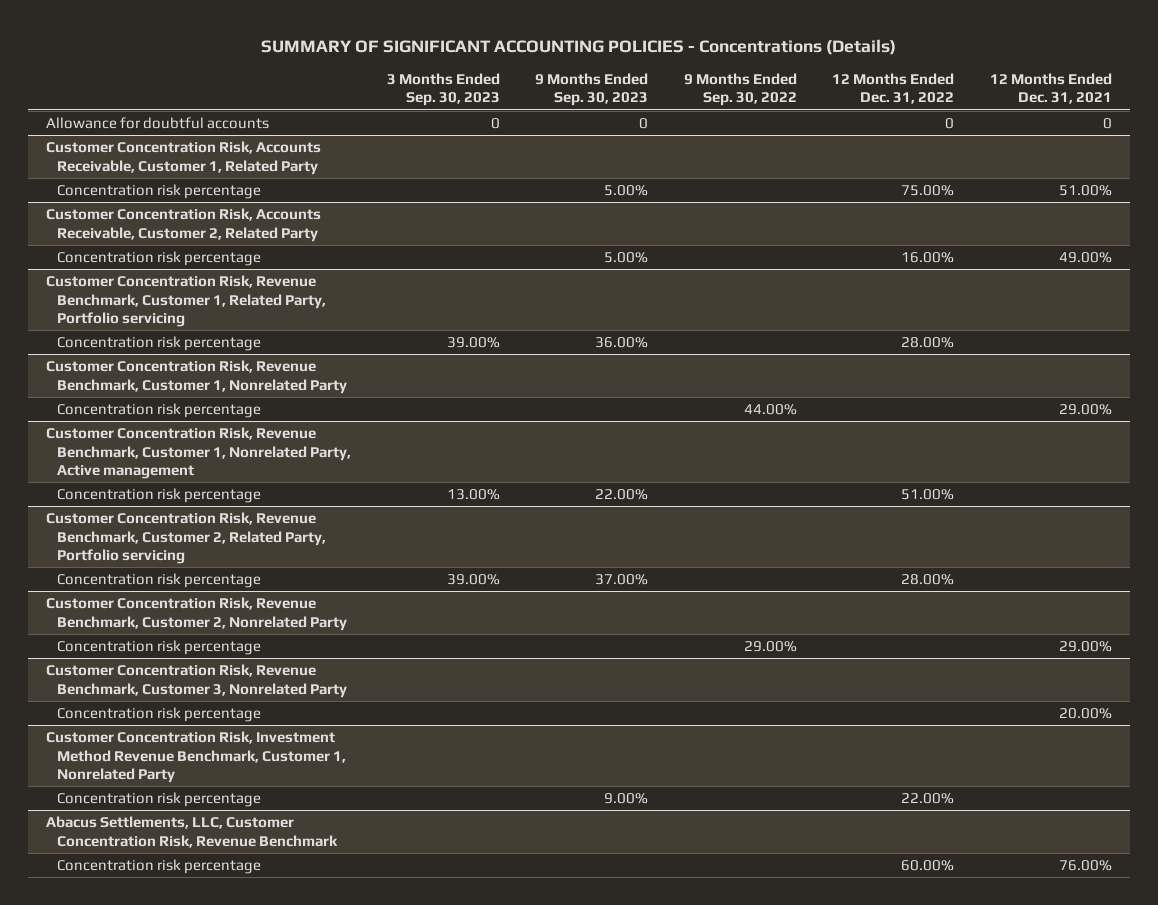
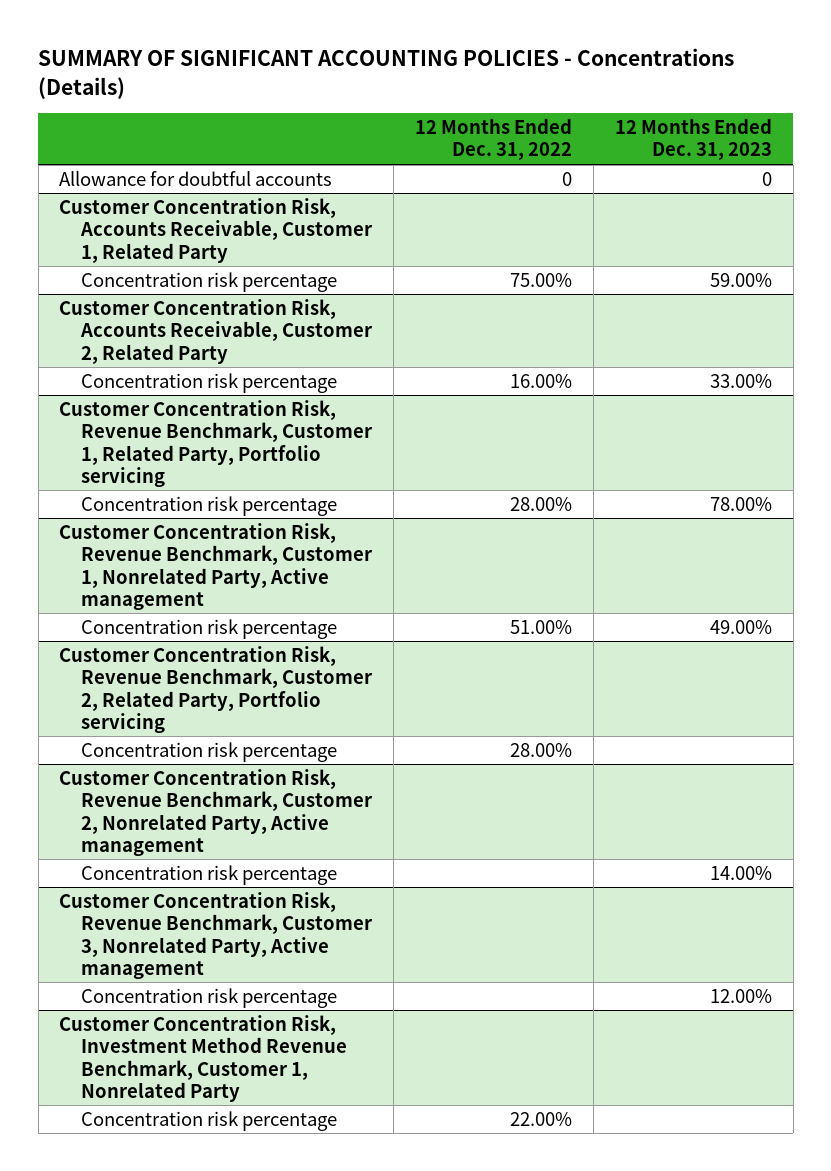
[386,72,500,107] 3 Months Ended Sep. 30, 2023 -> none
[535,72,649,107] 9 Months Ended Sep. 30, 2023 -> none
[683,72,797,107] 9 Months Ended Sep. 30, 2022 -> none
[990,72,1113,105] 12 Months Ended Dec. 31, 2021 -> none
none -> [614,118,772,161] 12 Months Ended Dec. 31, 2023
[46,359,347,394] Customer Concentration Risk, Revenue Benchmark, Customer 1, Nonrelated Party -> none
[56,402,261,418] Concentration risk percentage -> none
[46,596,347,631] Customer Concentration Risk, Revenue Benchmark, Customer 2, Nonrelated Party -> [59,768,373,856] Customer Concentration Risk, Revenue Benchmark, Customer 2, Nonrelated Party, Active management
[46,663,347,698] Customer Concentration Risk, Revenue Benchmark, Customer 3, Nonrelated Party -> [59,891,373,979] Customer Concentration Risk, Revenue Benchmark, Customer 3, Nonrelated Party, Active management
[46,815,338,848] Abacus Settlements, LLC, Customer Concentration Risk, Revenue Benchmark -> none
[56,858,261,874] Concentration risk percentage -> none

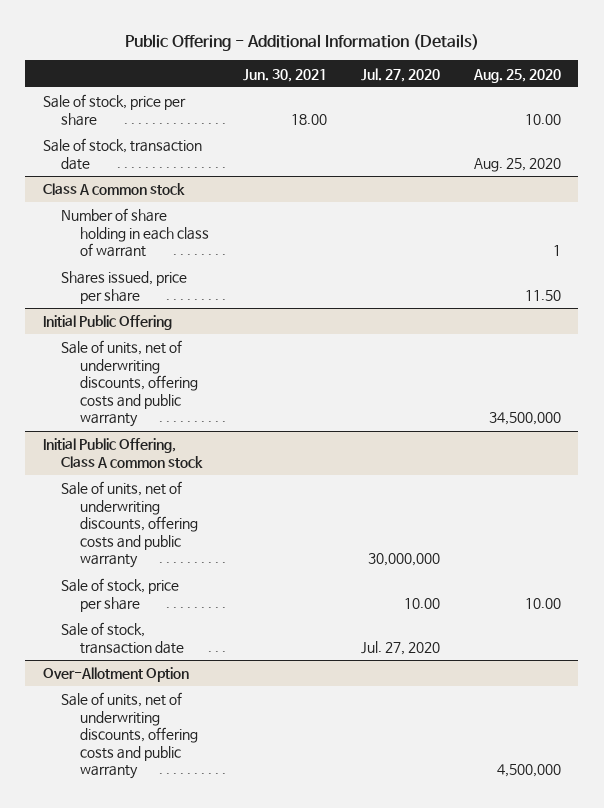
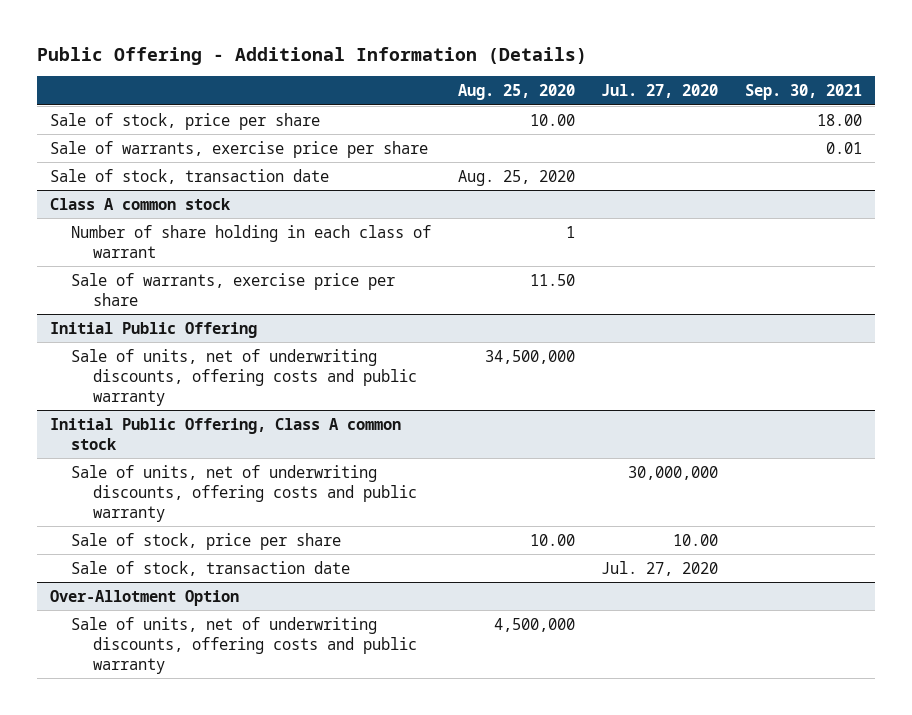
[243,68,328,82] Jun. 30, 2021 -> none
none -> [744,84,862,101] Sep. 30, 2021
none -> [49,140,428,158] Sale of warrants, exercise price per share
[61,271,188,304] Shares issued, price per share -> [71,272,396,306] Sale of warrants, exercise price per share

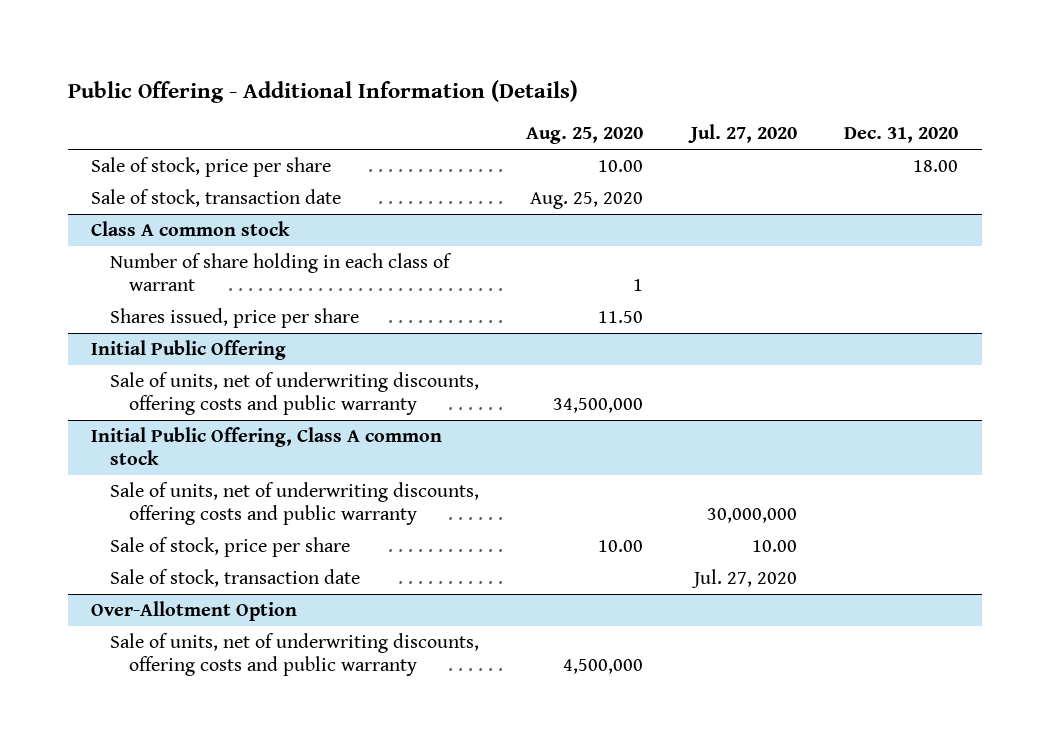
[744,84,862,101] Sep. 30, 2021 -> none
none -> [844,127,959,144] Dec. 31, 2020
[49,140,428,158] Sale of warrants, exercise price per share -> none
[71,272,396,306] Sale of warrants, exercise price per share -> [110,307,360,328] Shares issued, price per share

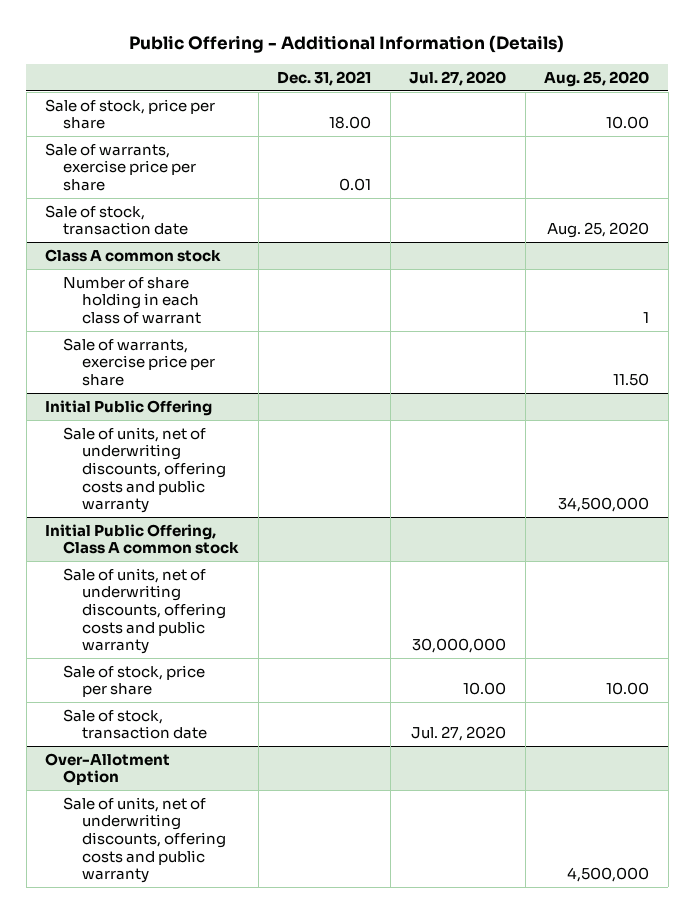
[844,127,959,144] Dec. 31, 2020 -> none
none -> [277,70,372,86] Dec. 31, 2021
none -> [45,142,197,192] Sale of warrants, exercise price per share
[110,307,360,328] Shares issued, price per share -> [63,337,215,387] Sale of warrants, exercise price per share

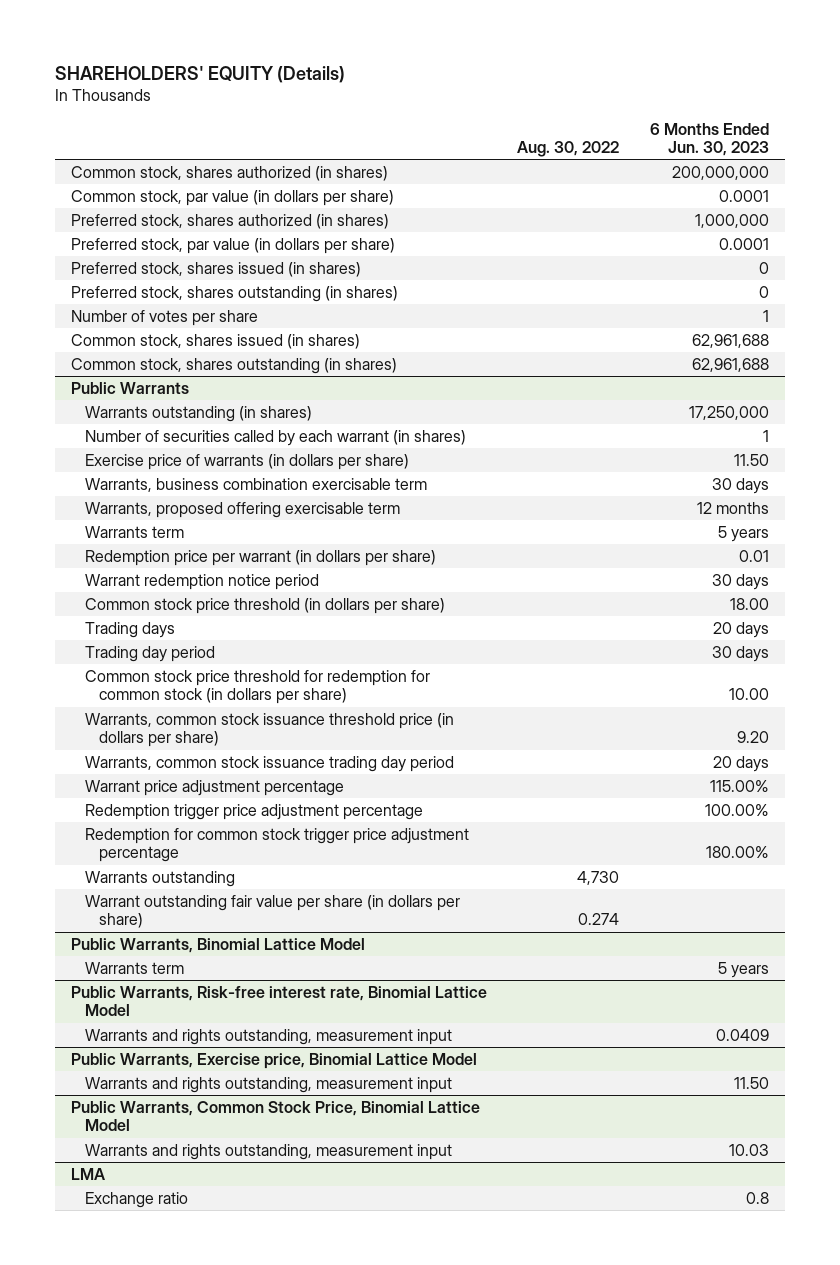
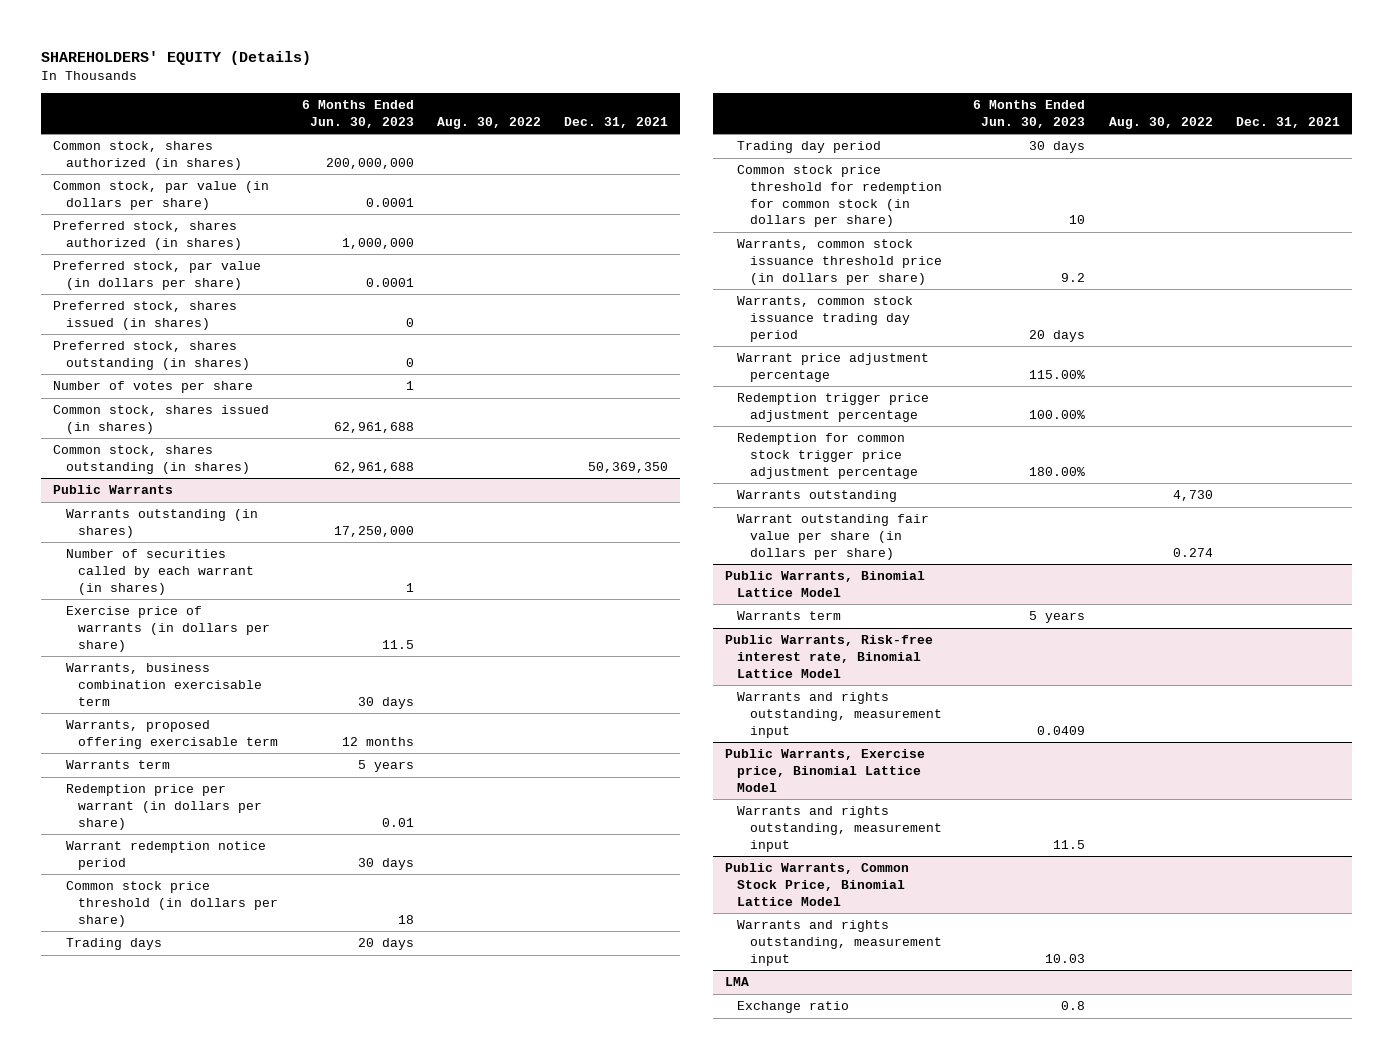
none -> [564,116,669,128] Dec. 31, 2021
[734,453,770,466] 11.50 -> [381,639,414,649] 11.5
[730,597,770,610] 18.00 -> [397,914,414,924] 18
[729,688,770,701] 10.00 -> [1069,215,1086,225] 10
[737,731,770,744] 9.20 -> [1061,272,1086,282] 9.2
[734,1076,770,1089] 11.50 -> [1053,839,1086,849] 11.5

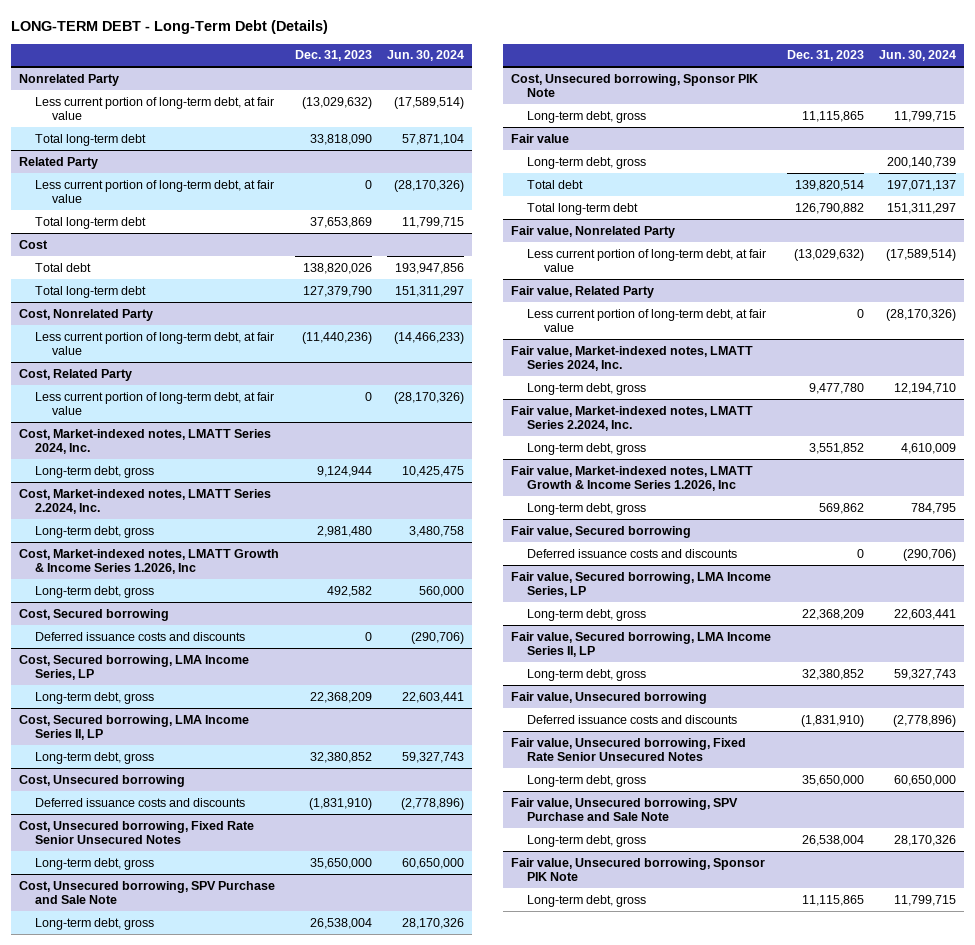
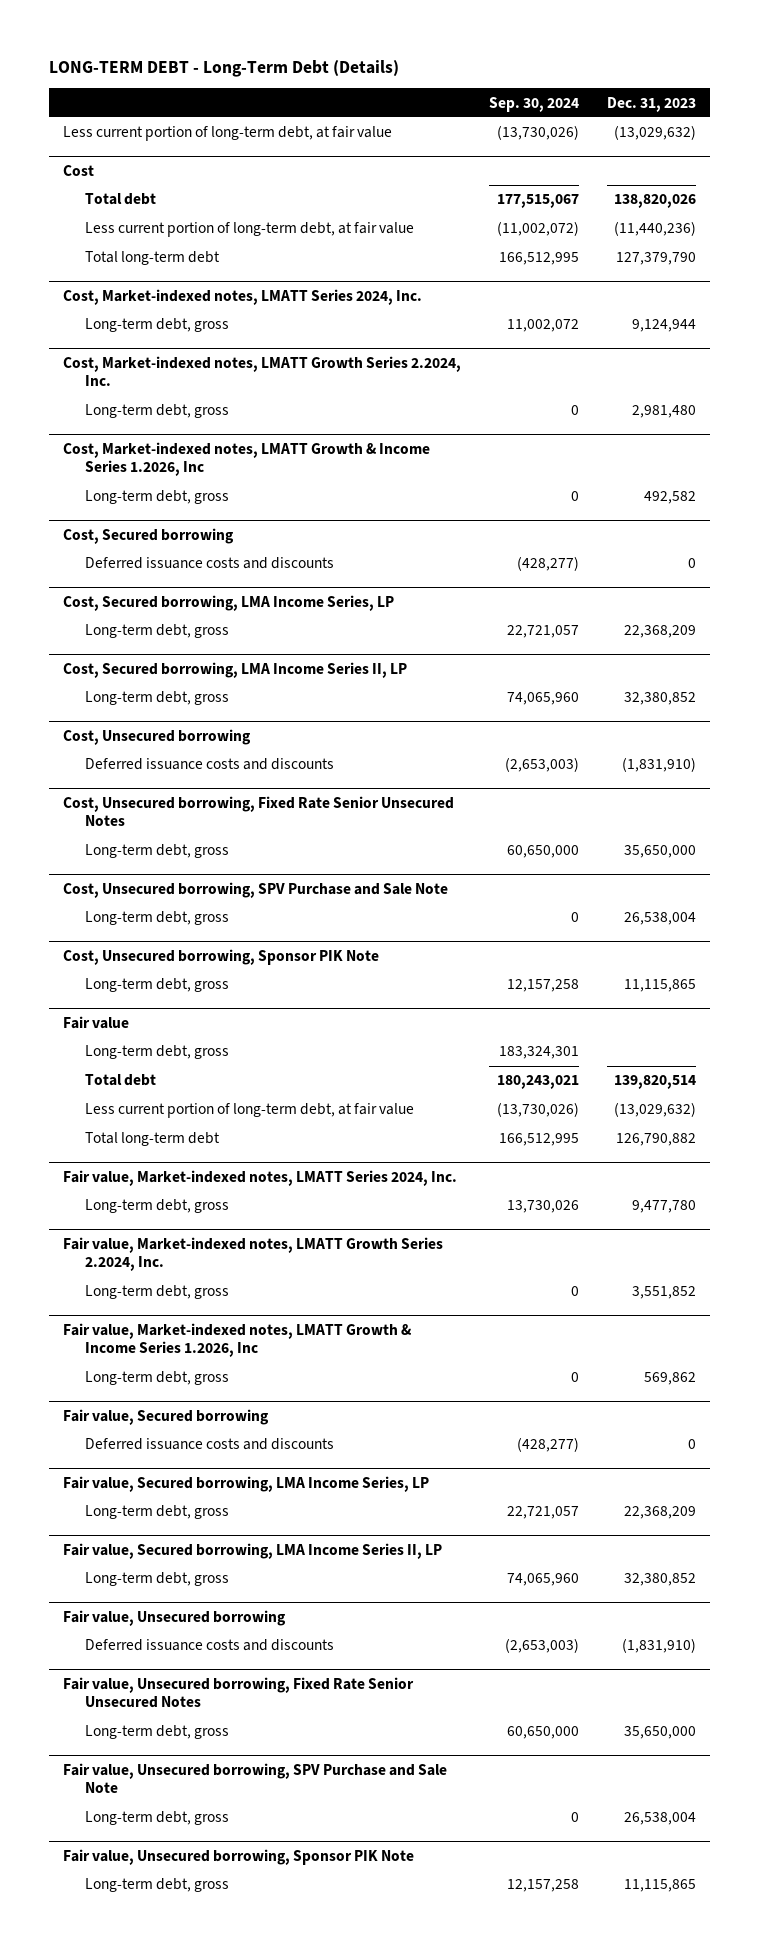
[387,50,465,62] Jun. 30, 2024 -> none
none -> [489,96,580,112] Sep. 30, 2024
[19,73,120,86] Nonrelated Party -> none
[35,133,147,146] Total long-term debt -> none
[19,156,99,169] Related Party -> none
[35,179,275,204] Less current portion of long-term debt, at fair value -> none
[35,216,147,229] Total long-term debt -> none
[19,308,154,321] Cost, Nonrelated Party -> none
[19,368,133,381] Cost, Related Party -> none
[35,391,275,416] Less current portion of long-term debt, at fair value -> none
[35,285,147,298] Total long-term debt -> [84,251,220,266] Total long-term debt
[19,488,272,515] Cost, Market-indexed notes, LMATT Series 2.2024, Inc. -> [63,355,462,387] Cost, Market-indexed notes, LMATT Growth Series 2.2024, Inc.
[511,225,676,238] Fair value, Nonrelated Party -> none
[511,285,655,298] Fair value, Related Party -> none
[527,308,767,333] Less current portion of long-term debt, at fair value -> none
[527,202,639,215] Total long-term debt -> [84,1132,220,1147] Total long-term debt
[511,405,754,432] Fair value, Market-indexed notes, LMATT Series 2.2024, Inc. -> [63,1236,444,1272] Fair value, Market-indexed notes, LMATT Growth Series 2.2024, Inc.

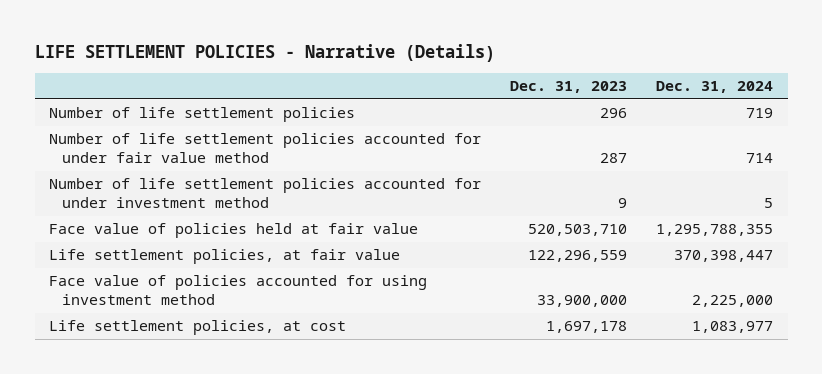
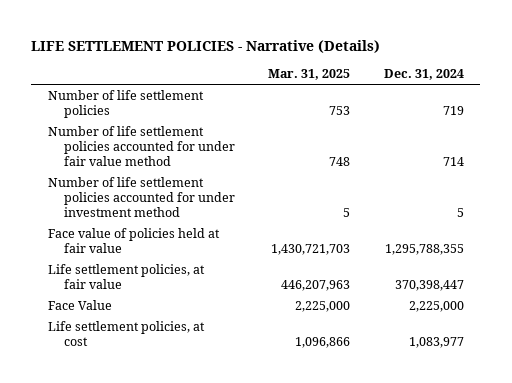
[510,80,628,93] Dec. 31, 2023 -> none
none -> [268,69,351,81] Mar. 31, 2025
[49,275,428,306] Face value of policies accounted for using investment method -> [48,300,113,311] Face Value

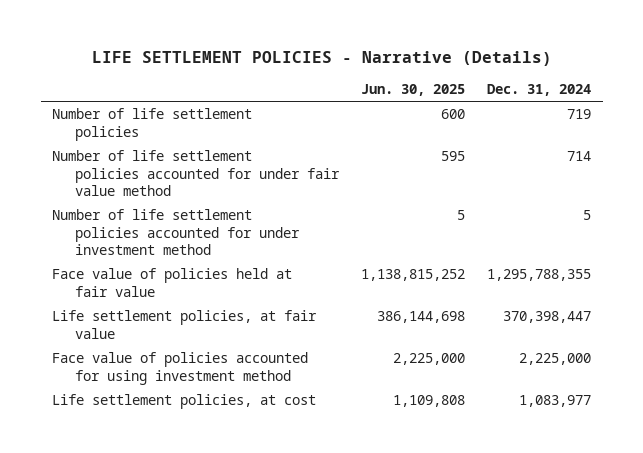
[268,69,351,81] Mar. 31, 2025 -> none
none -> [360,84,465,97] Jun. 30, 2025
[48,300,113,311] Face Value -> [51,352,308,385] Face value of policies accounted for using investment method

